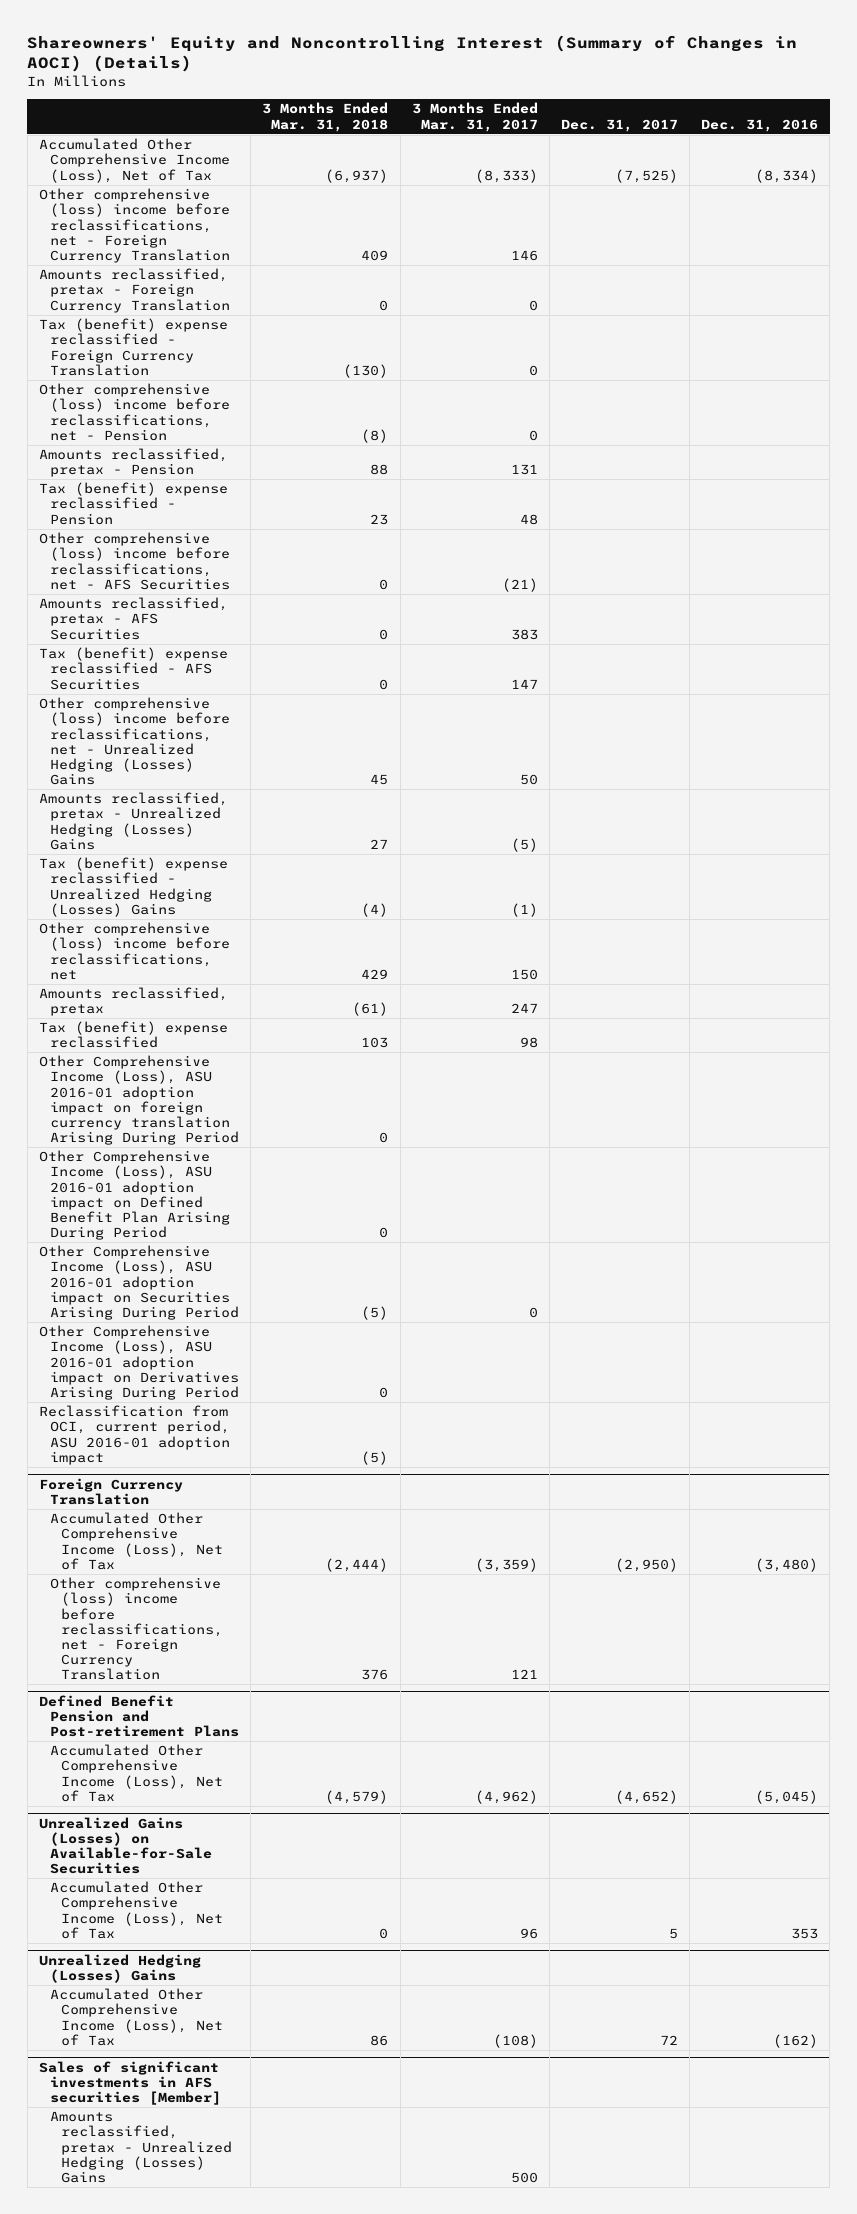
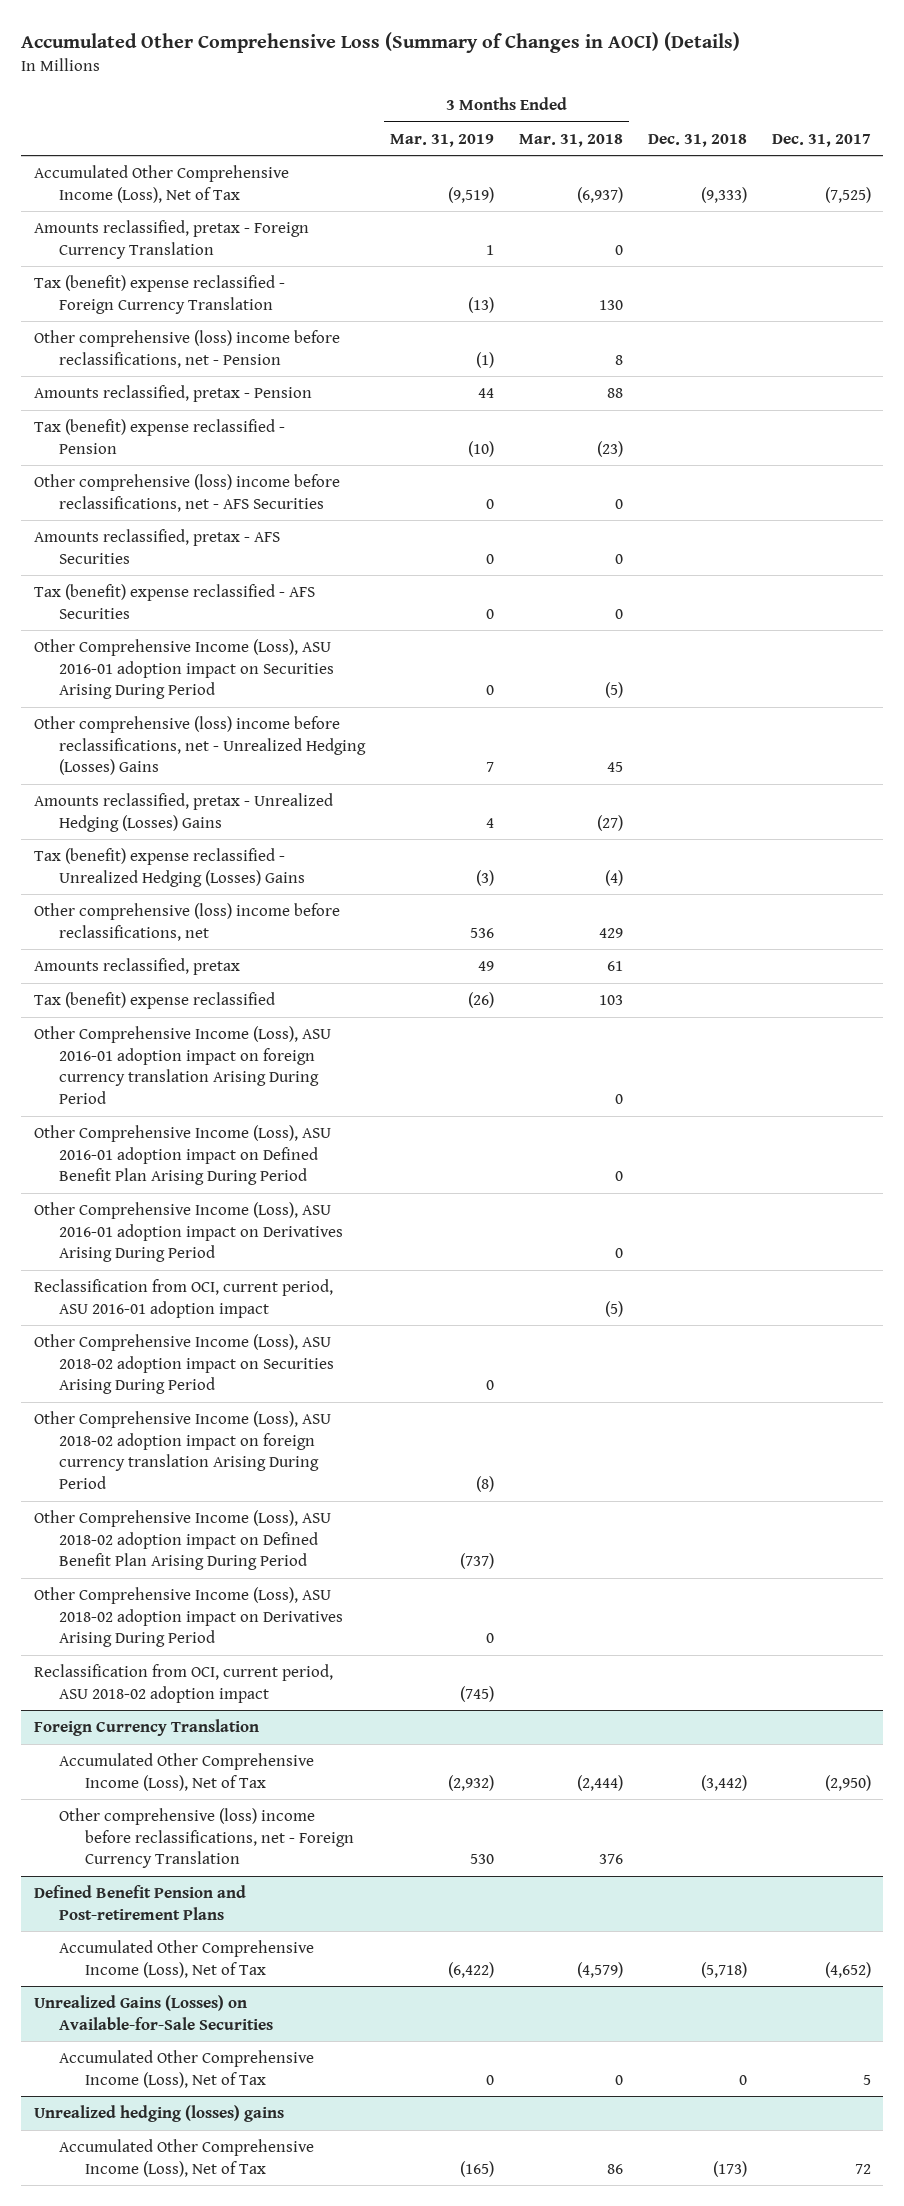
[27,34,798,73] Shareowners' Equity and Noncontrolling Interest (Summary of Changes in AOCI) (Details) -> [21,31,741,53] Accumulated Other Comprehensive Loss (Summary of Changes in AOCI) (Details)
[411,102,538,132] 3 Months Ended Mar. 31, 2017 -> none
[701,118,819,132] Dec. 31, 2016 -> none
none -> [390,133,495,147] Mar. 31, 2019
none -> [647,133,747,147] Dec. 31, 2018
[39,188,231,264] Other comprehensive (loss) income before reclassifications, net - Foreign Currency Translation -> none
[343,363,389,378] (130) -> [598,299,623,310] 130
[361,428,389,443] (8) -> [614,354,623,365] 8
[370,513,389,525] 23 -> [596,440,623,457] (23)
[39,1245,240,1321] Other Comprehensive Income (Loss), ASU 2016-01 adoption impact on Securities Arising During Period -> [33,639,335,700] Other Comprehensive Income (Loss), ASU 2016-01 adoption impact on Securities Arising During Period
[370,838,389,849] 27 -> [596,814,623,831] (27)
[352,1002,389,1017] (61) -> [606,961,623,972] 61
none -> [33,1334,335,1395] Other Comprehensive Income (Loss), ASU 2018-02 adoption impact on Securities Arising During Period
none -> [33,1411,331,1490] Other Comprehensive Income (Loss), ASU 2018-02 adoption impact on foreign currency translation Arising During Period
none -> [33,1510,331,1571] Other Comprehensive Income (Loss), ASU 2018-02 adoption impact on Defined Benefit Plan Arising During Period
none -> [33,1587,344,1648] Other Comprehensive Income (Loss), ASU 2018-02 adoption impact on Derivatives Arising During Period
none -> [33,1664,333,1703] Reclassification from OCI, current period, ASU 2018-02 adoption impact
[39,1953,202,1983] Unrealized Hedging (Losses) Gains -> [33,2105,284,2123] Unrealized hedging (losses) gains
[39,2060,222,2106] Sales of significant investments in AFS securities [Member] -> none
[50,2111,233,2184] Amounts reclassified, pretax - Unrealized Hedging (Losses) Gains -> none

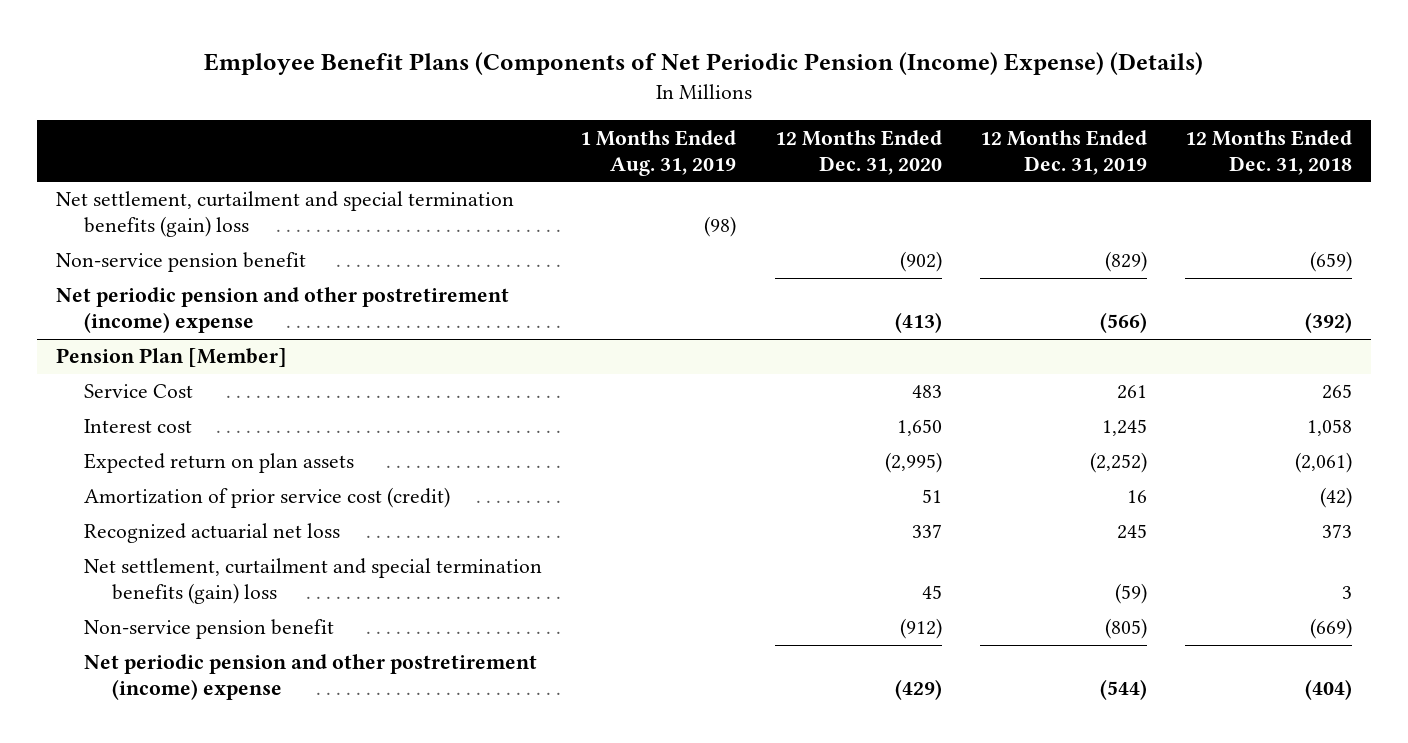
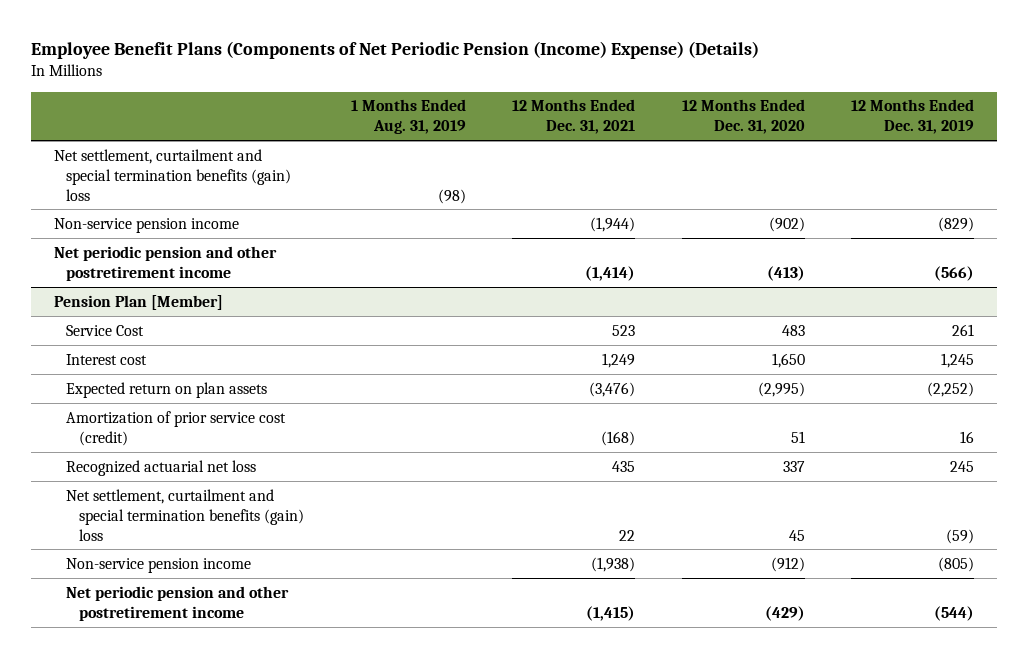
[1185,129,1353,175] 12 Months Ended Dec. 31, 2018 -> none
none -> [512,99,636,135] 12 Months Ended Dec. 31, 2021
[56,252,307,273] Non-service pension benefit -> [53,217,239,233] Non-service pension income
[56,287,510,334] Net periodic pension and other postretirement (income) expense -> [53,245,277,281] Net periodic pension and other postretirement income
[84,619,335,640] Non-service pension benefit -> [66,557,252,573] Non-service pension income
[84,654,538,701] Net periodic pension and other postretirement (income) expense -> [66,585,290,621] Net periodic pension and other postretirement income

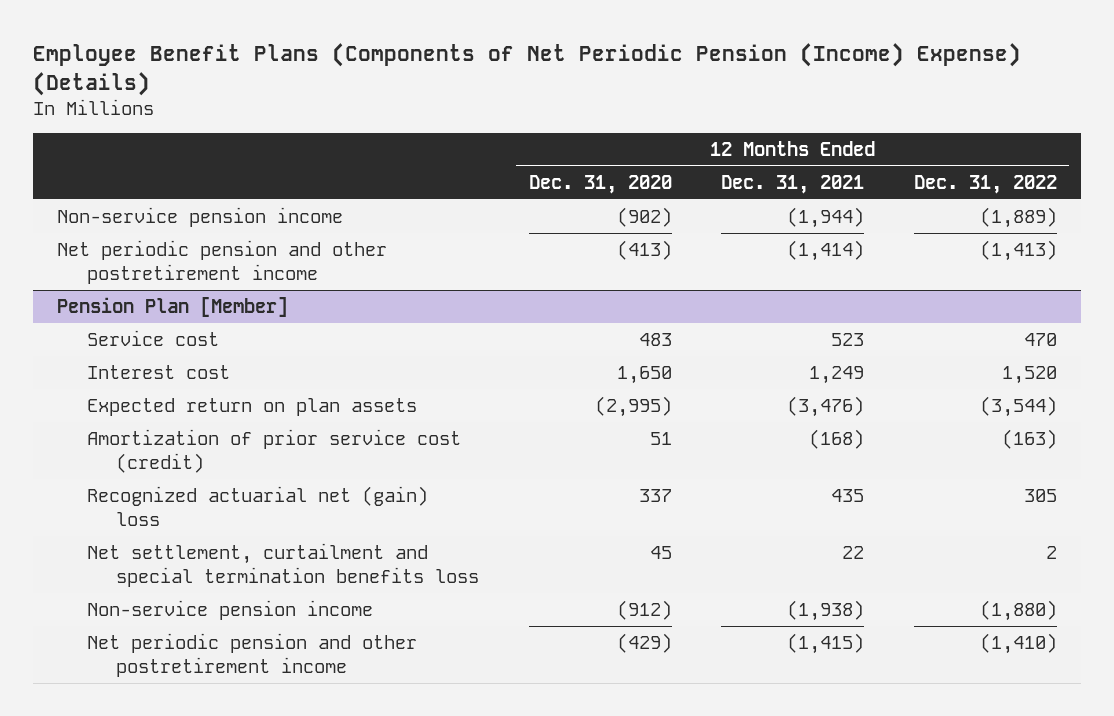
[350,99,466,135] 1 Months Ended Aug. 31, 2019 -> none
[851,99,975,135] 12 Months Ended Dec. 31, 2019 -> none
none -> [913,174,1057,194] Dec. 31, 2022
[53,148,292,201] Net settlement, curtailment and special termination benefits (gain) loss -> none
[66,324,145,336] Service Cost -> [86,329,219,346] Service cost
[66,459,257,476] Recognized actuarial net loss -> [86,485,428,526] Recognized actuarial net (gain) loss
[66,488,305,541] Net settlement, curtailment and special termination benefits (gain) loss -> [86,542,480,587] Net settlement, curtailment and special termination benefits loss

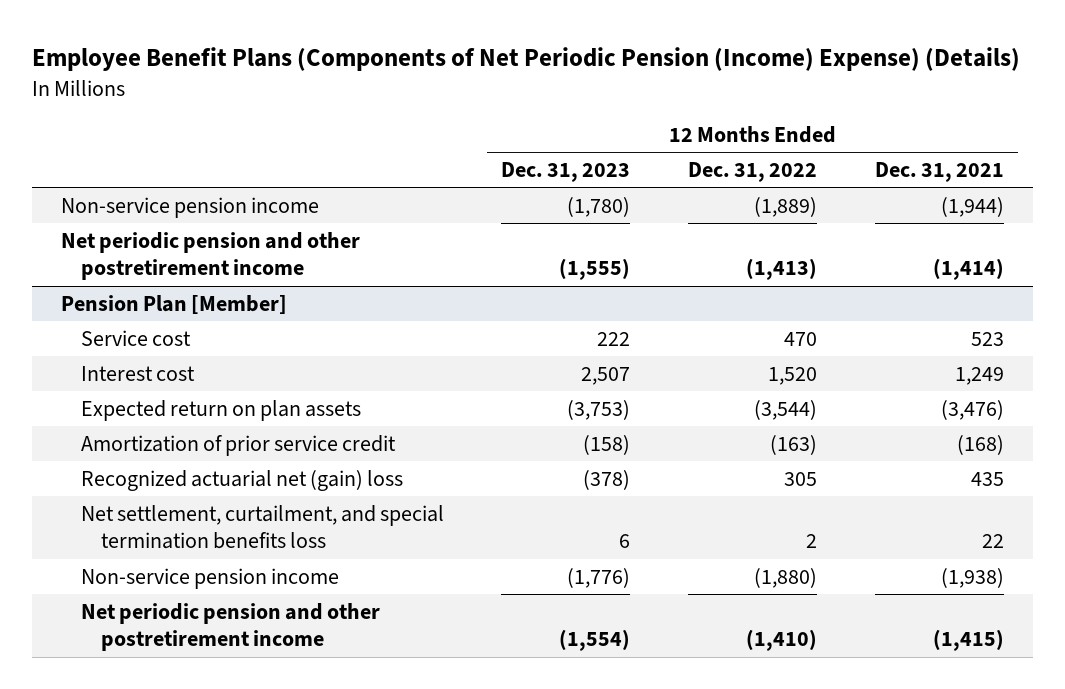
[528,174,672,194] Dec. 31, 2020 -> none
none -> [501,162,631,183] Dec. 31, 2023
[86,428,461,473] Amortization of prior service cost (credit) -> [80,434,396,456] Amortization of prior service credit
[86,542,480,587] Net settlement, curtailment and special termination benefits loss -> [80,504,444,550] Net settlement, curtailment, and special termination benefits loss

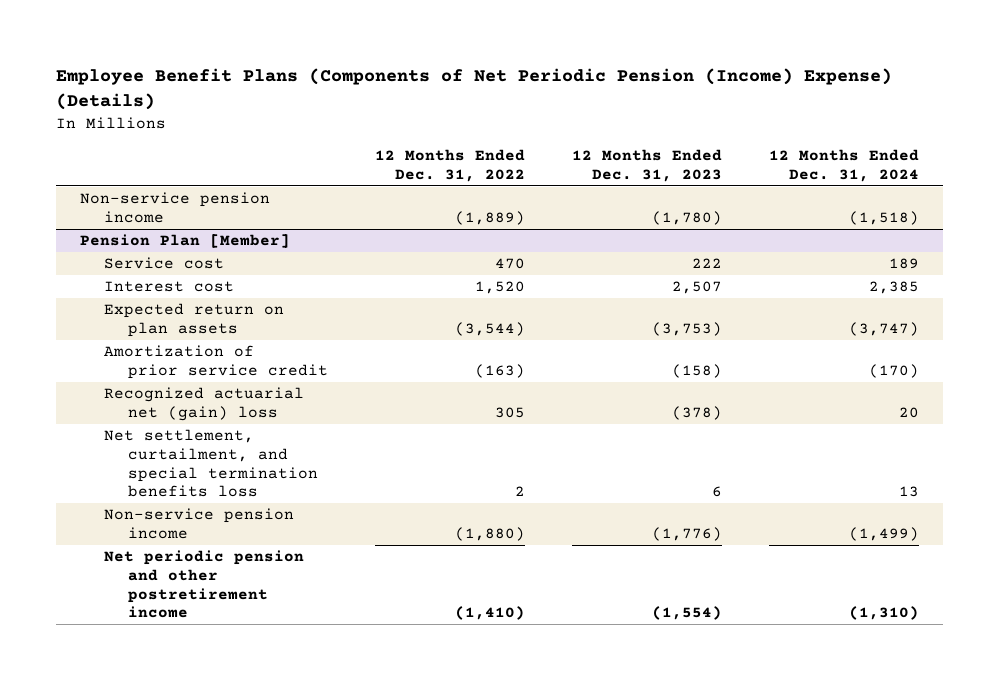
[874,162,1004,183] Dec. 31, 2021 -> none
none -> [769,149,920,182] 12 Months Ended Dec. 31, 2024
[60,231,360,281] Net periodic pension and other postretirement income -> none

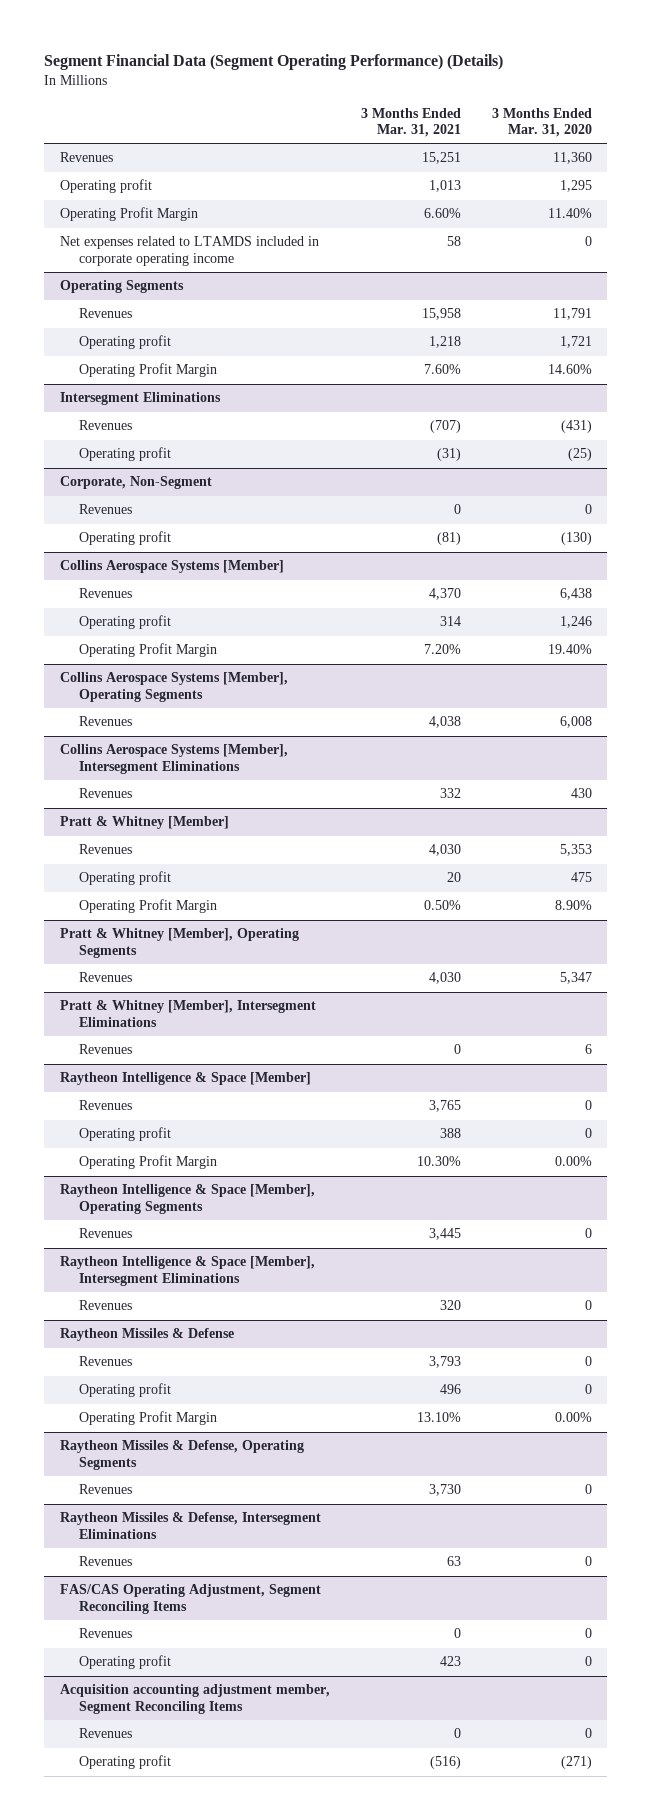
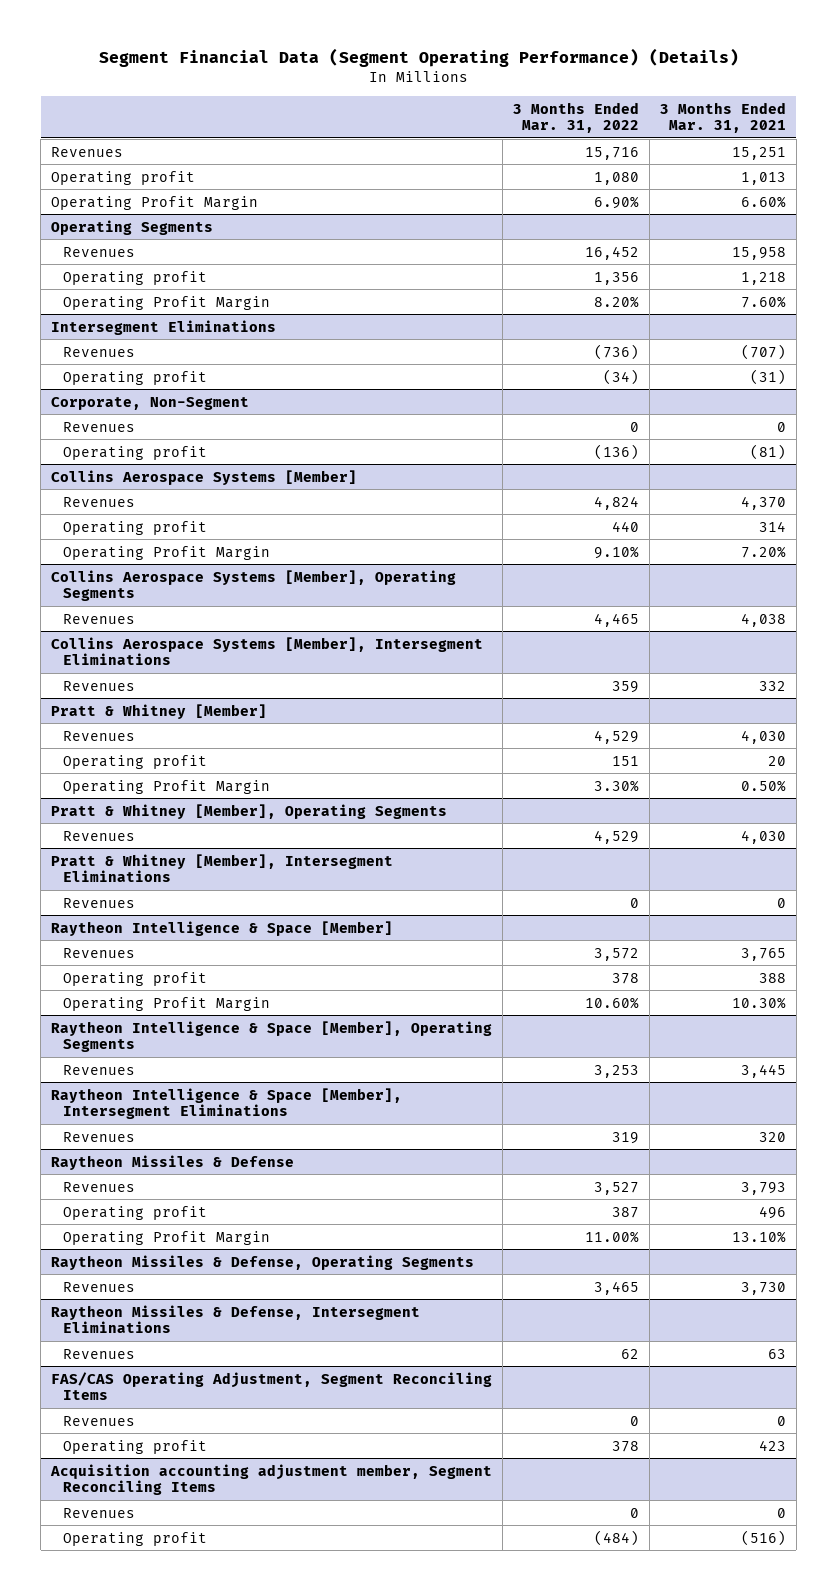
[491,107,592,138] 3 Months Ended Mar. 31, 2020 -> none
none -> [513,101,640,134] 3 Months Ended Mar. 31, 2022
[59,236,319,266] Net expenses related to LTAMDS included in corporate operating income -> none

